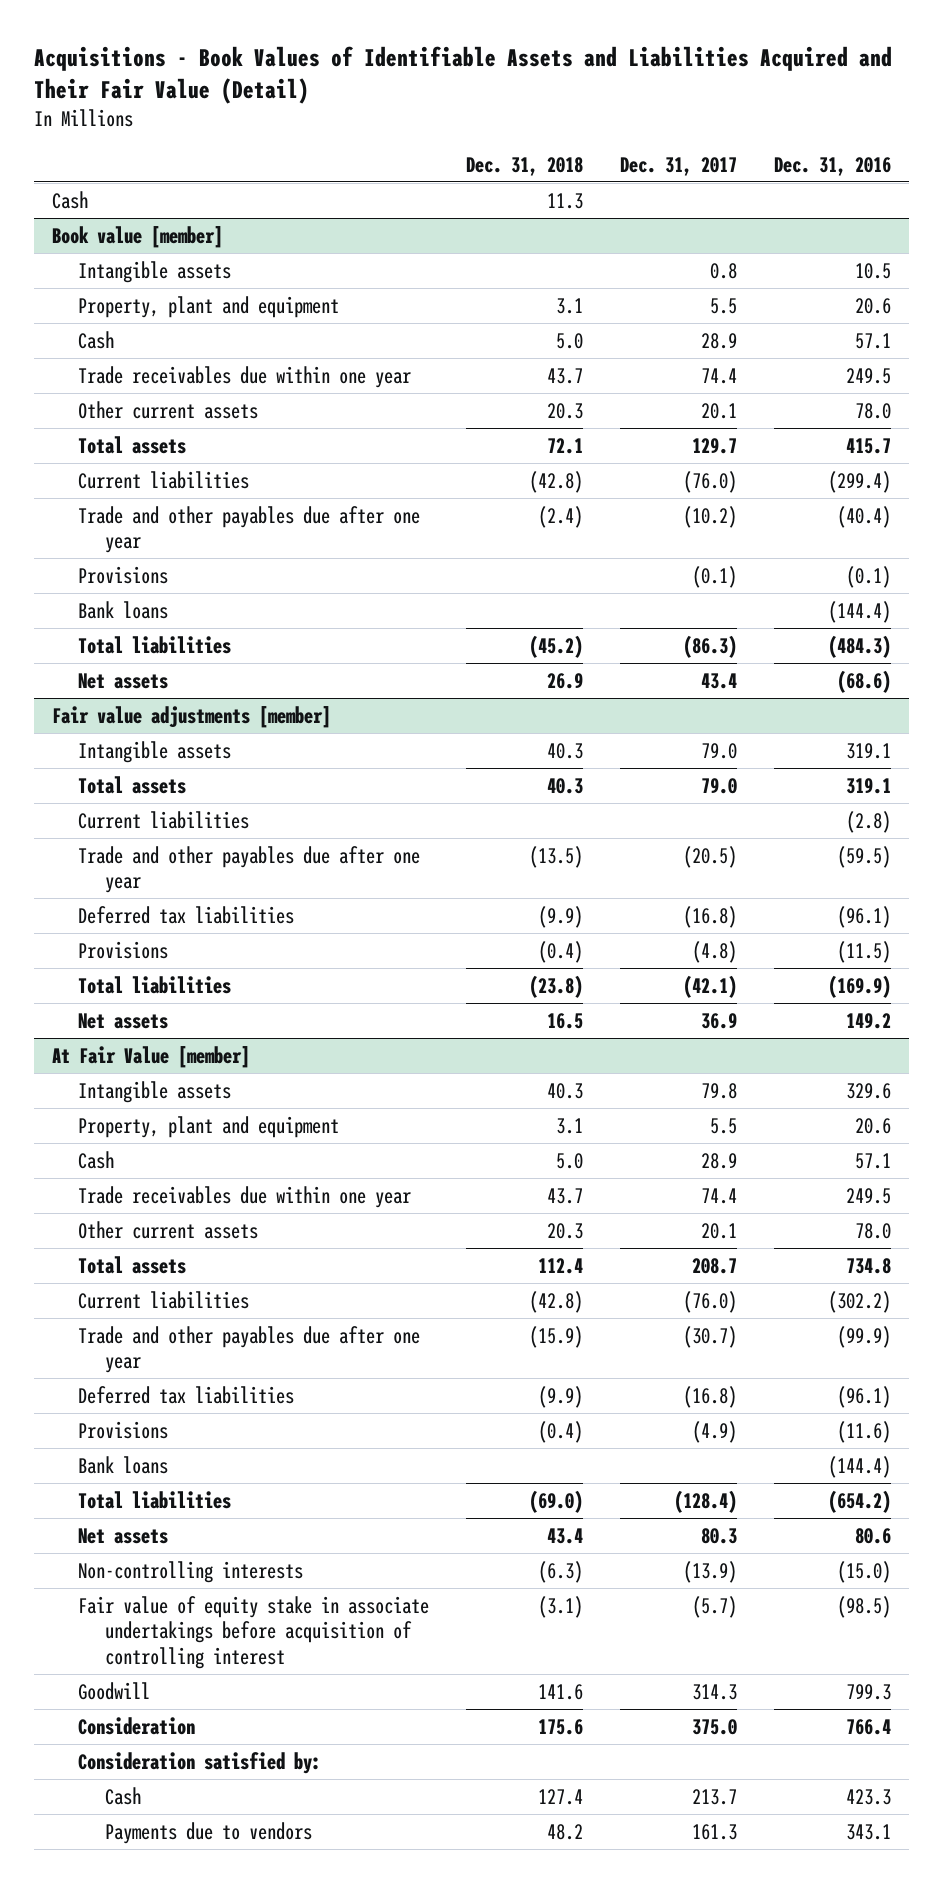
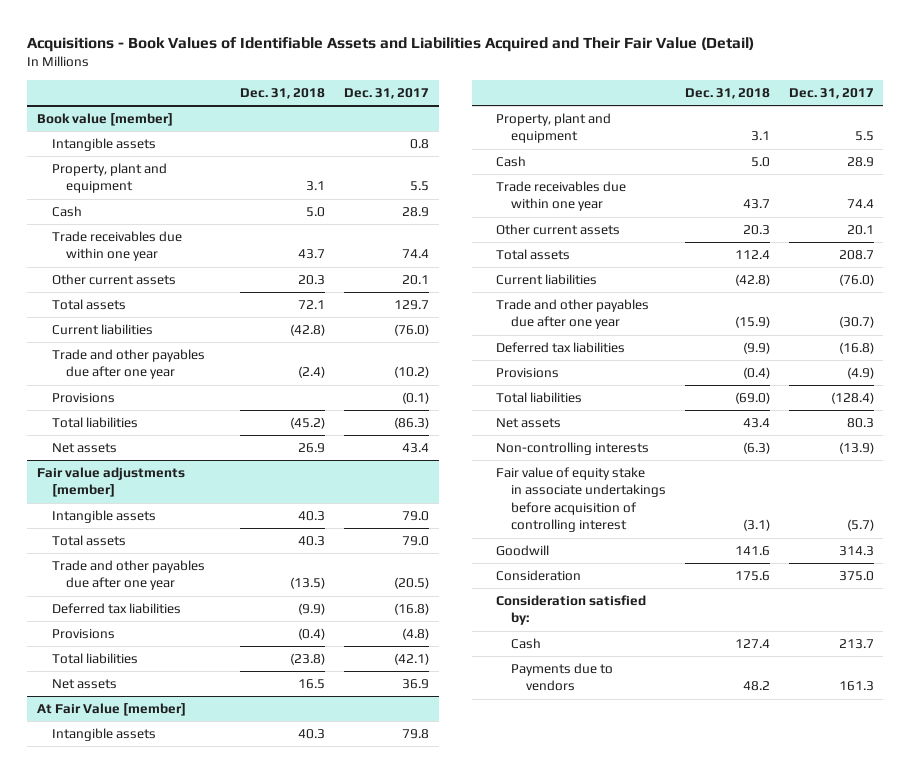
[773,156,891,176] Dec. 31, 2016 -> none
[51,190,88,209] Cash -> none
[78,600,169,619] Bank loans -> none
[78,810,250,829] Current liabilities -> none
[78,1455,169,1474] Bank loans -> none

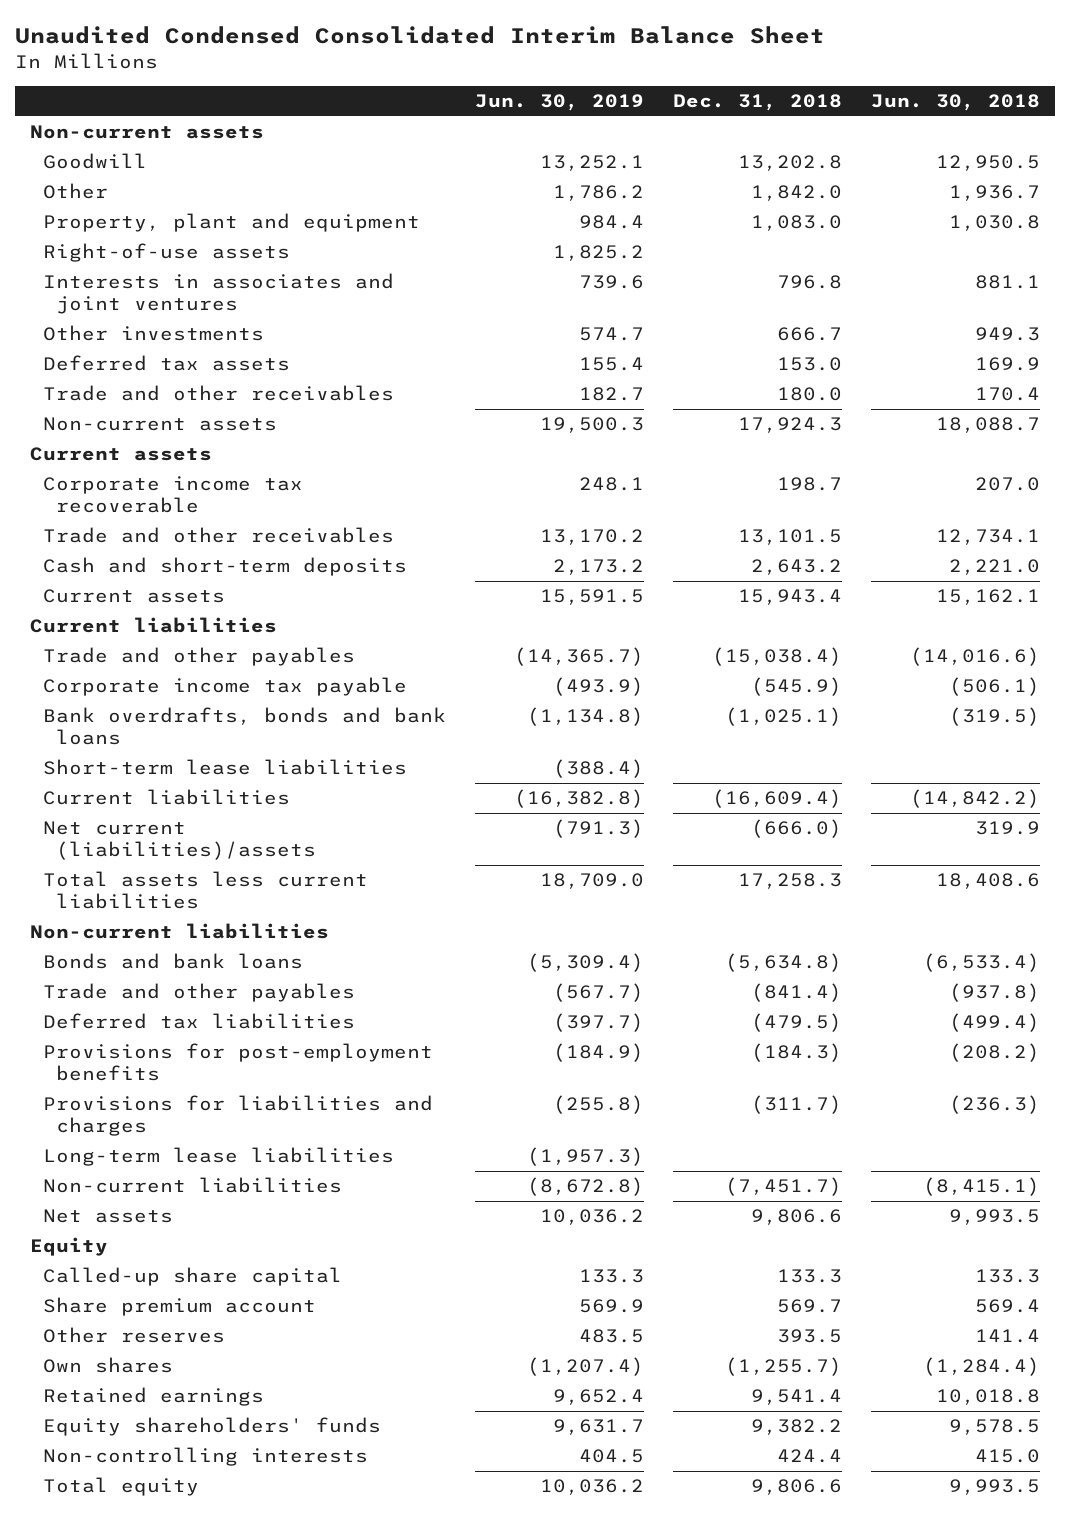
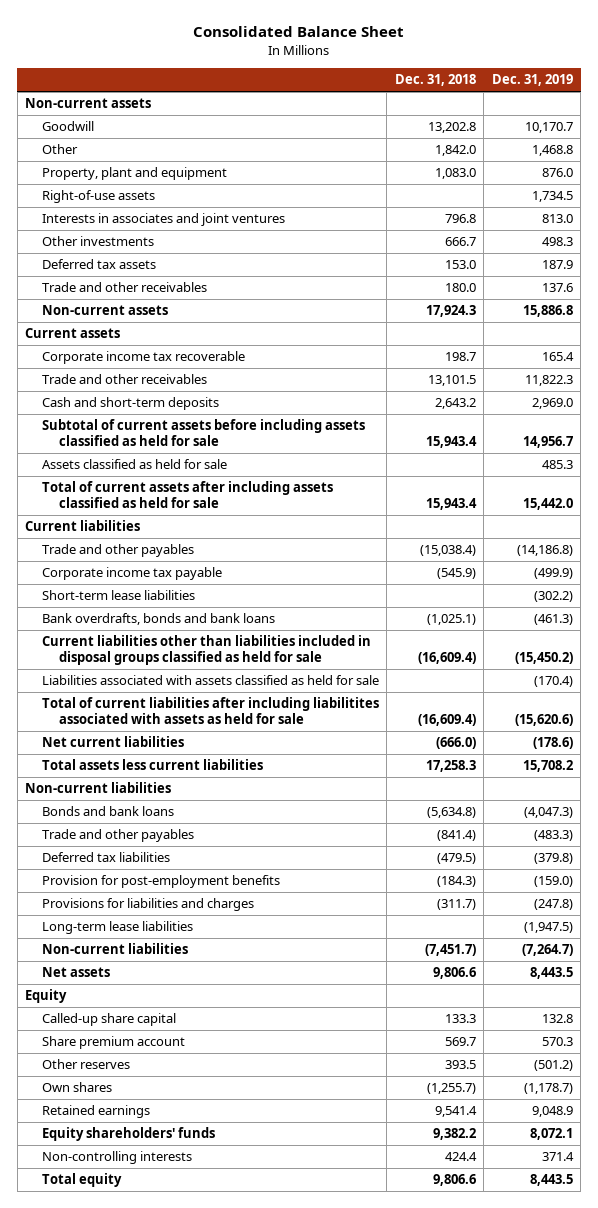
[15,26,826,45] Unaudited Condensed Consolidated Interim Balance Sheet -> [193,26,405,38] Consolidated Balance Sheet
[475,94,645,112] Jun. 30, 2019 -> none
[871,94,1041,112] Jun. 30, 2018 -> none
none -> [491,73,573,86] Dec. 31, 2019
none -> [41,419,365,447] Subtotal of current assets before including assets classified as held for sale
none -> [41,459,227,470] Assets classified as held for sale
[42,589,225,604] Current assets -> [41,481,333,509] Total of current assets after including assets classified as held for sale
[42,707,446,746] Bank overdrafts, bonds and bank loans -> [41,613,275,626] Bank overdrafts, bonds and bank loans
none -> [41,635,371,666] Current liabilities other than liabilities included in disposal groups classified as held for sale
none -> [41,675,379,686] Liabilities associated with assets classified as held for sale
[42,789,290,806] Current liabilities -> [41,697,379,725] Total of current liabilities after including liabilitites associated with assets as held for sale
[42,821,316,861] Net current (liabilities)/assets -> [41,736,184,748] Net current liabilities
[42,1043,433,1082] Provisions for post-employment benefits -> [41,875,280,889] Provision for post-employment benefits

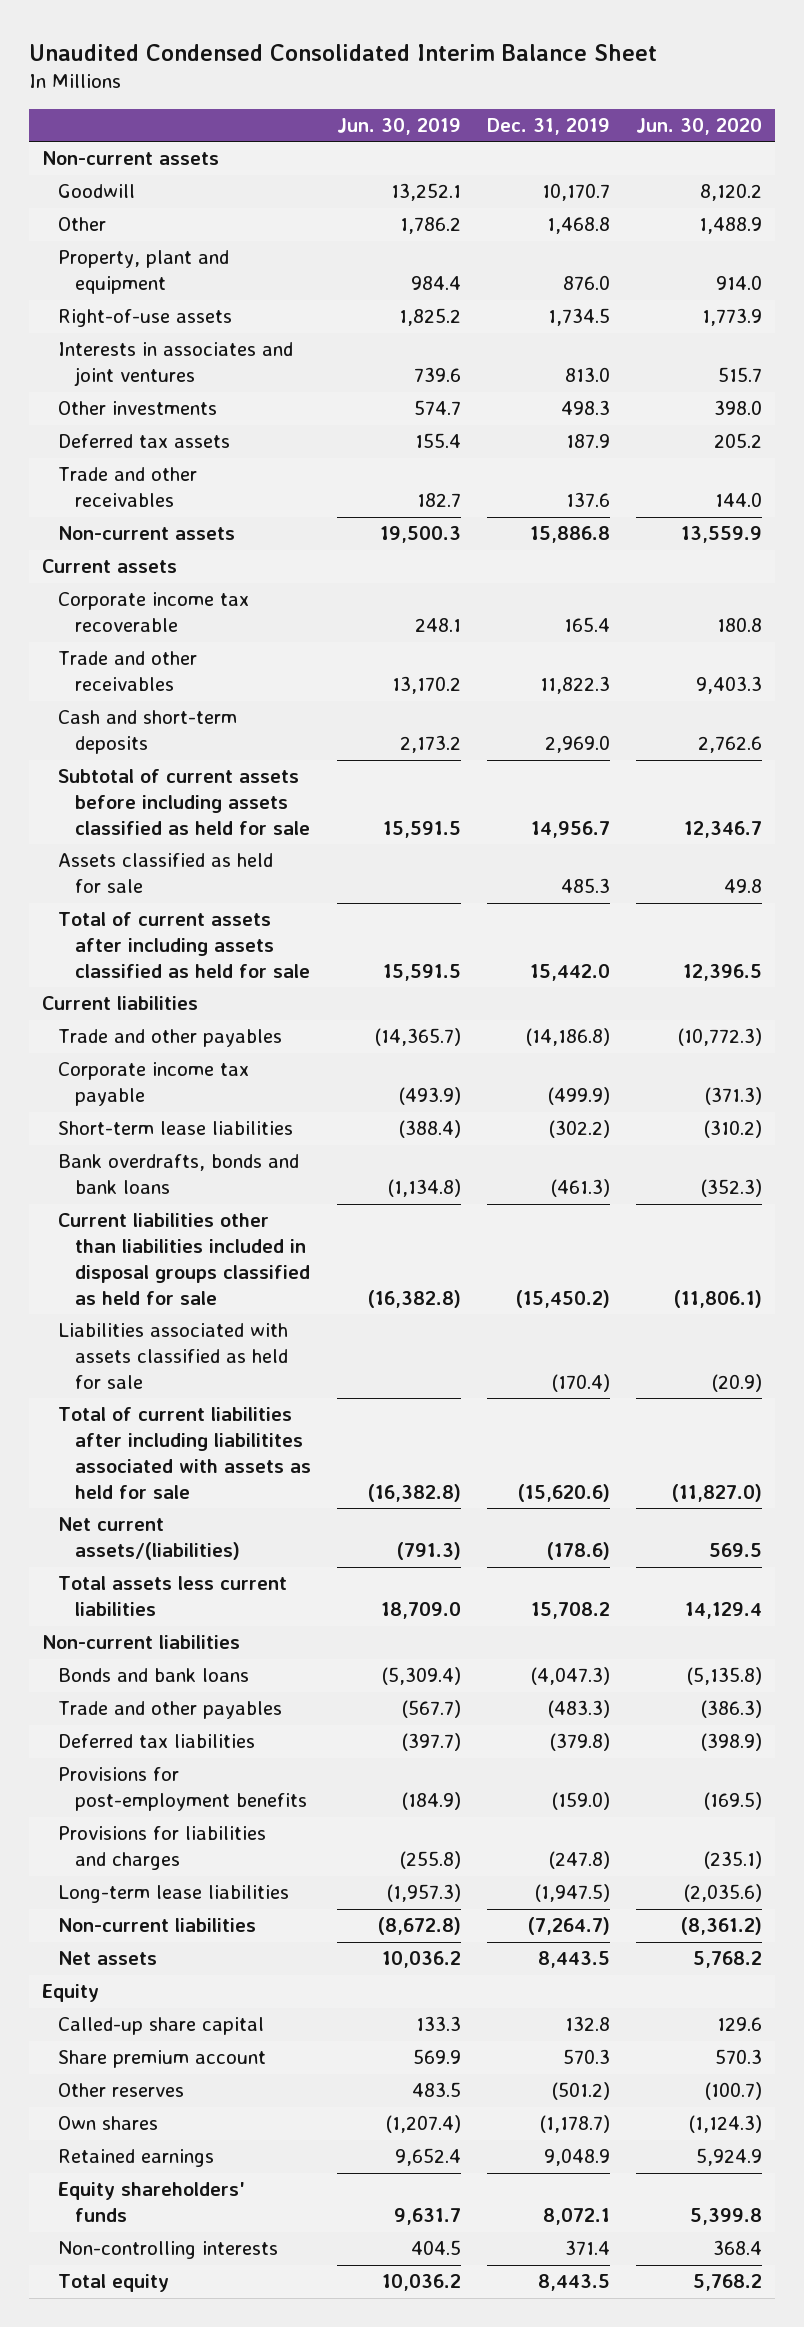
[193,26,405,38] Consolidated Balance Sheet -> [28,43,657,61] Unaudited Condensed Consolidated Interim Balance Sheet
[394,73,476,86] Dec. 31, 2018 -> none
none -> [336,117,461,135] Jun. 30, 2019
none -> [635,117,762,135] Jun. 30, 2020
[41,736,184,748] Net current liabilities -> [58,1517,240,1561] Net current assets/(liabilities)
[41,875,280,889] Provision for post-employment benefits -> [58,1767,307,1812] Provisions for post-employment benefits

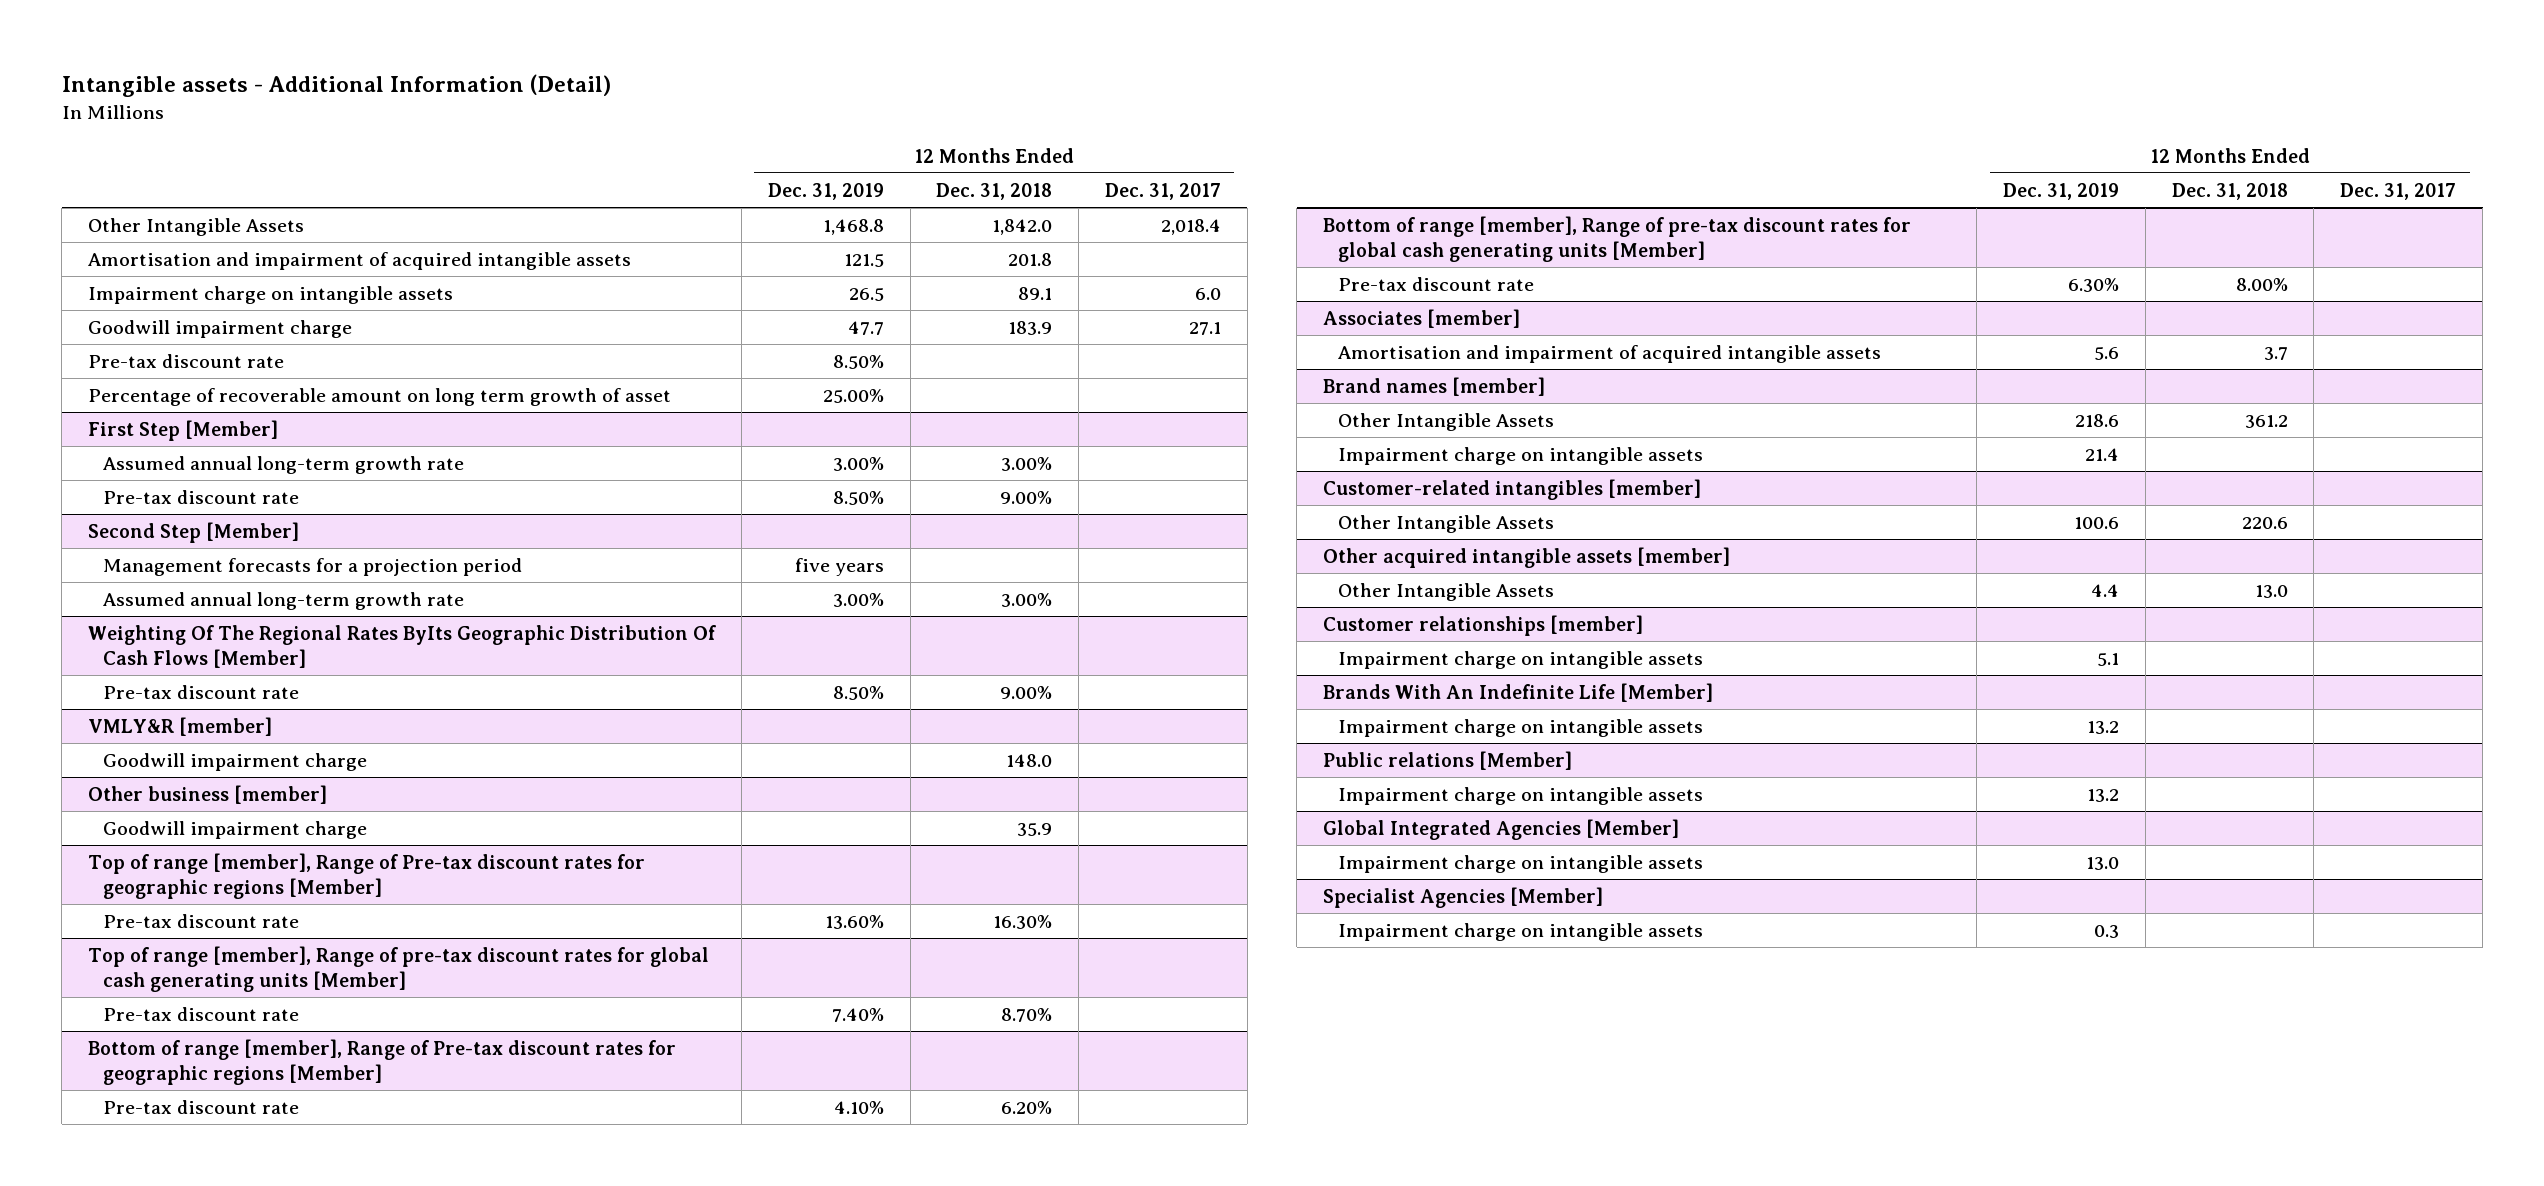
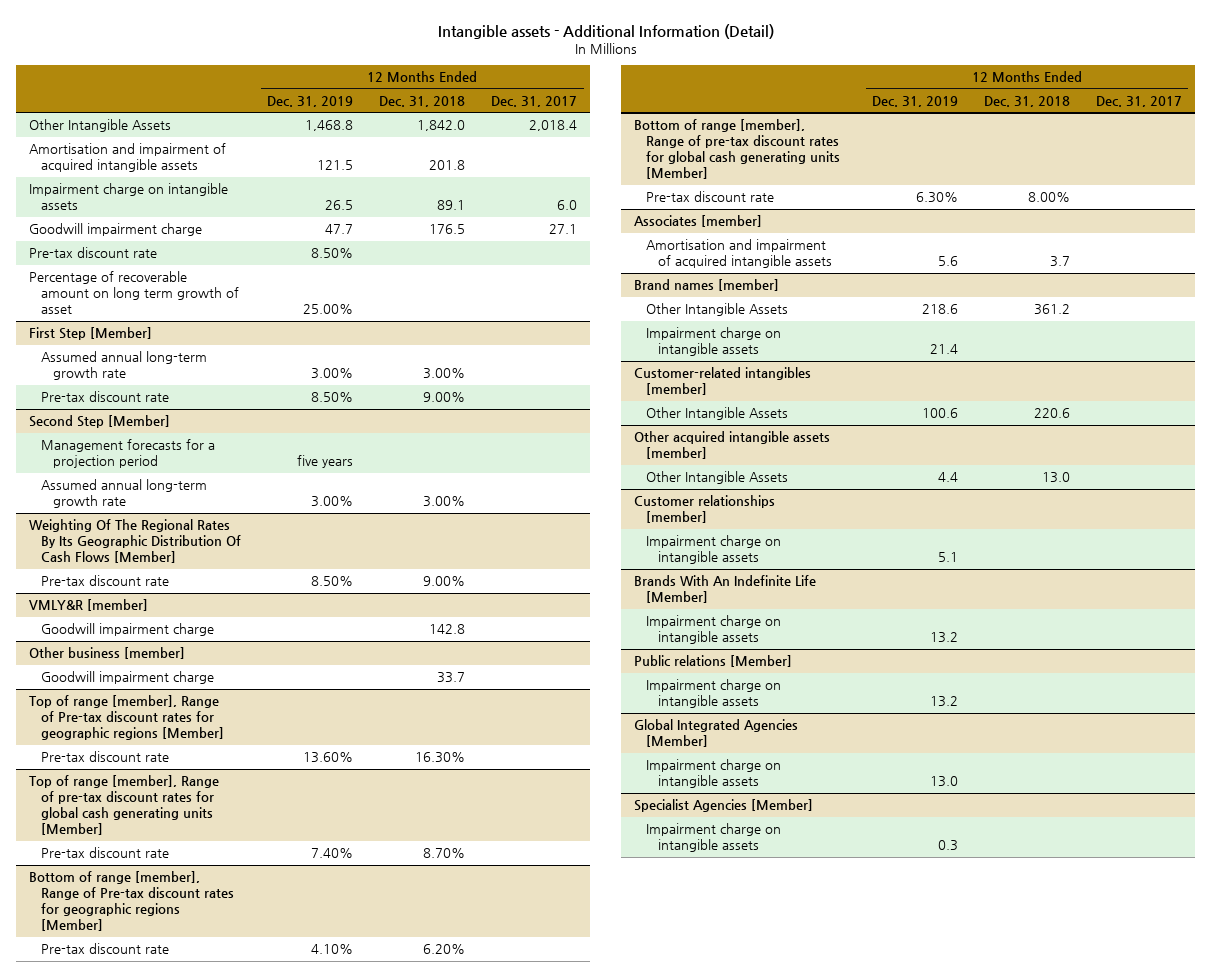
[1008,320,1053,335] 183.9 -> [429,224,466,235] 176.5
[87,624,716,668] Weighting Of The Regional Rates ByIts Geographic Distribution Of Cash Flows [Member] -> [29,519,242,564] Weighting Of The Regional Rates By Its Geographic Distribution Of Cash Flows [Member]
[1006,753,1053,767] 148.0 -> [429,624,466,635] 142.8
[1017,822,1053,836] 35.9 -> [437,672,466,684] 33.7

